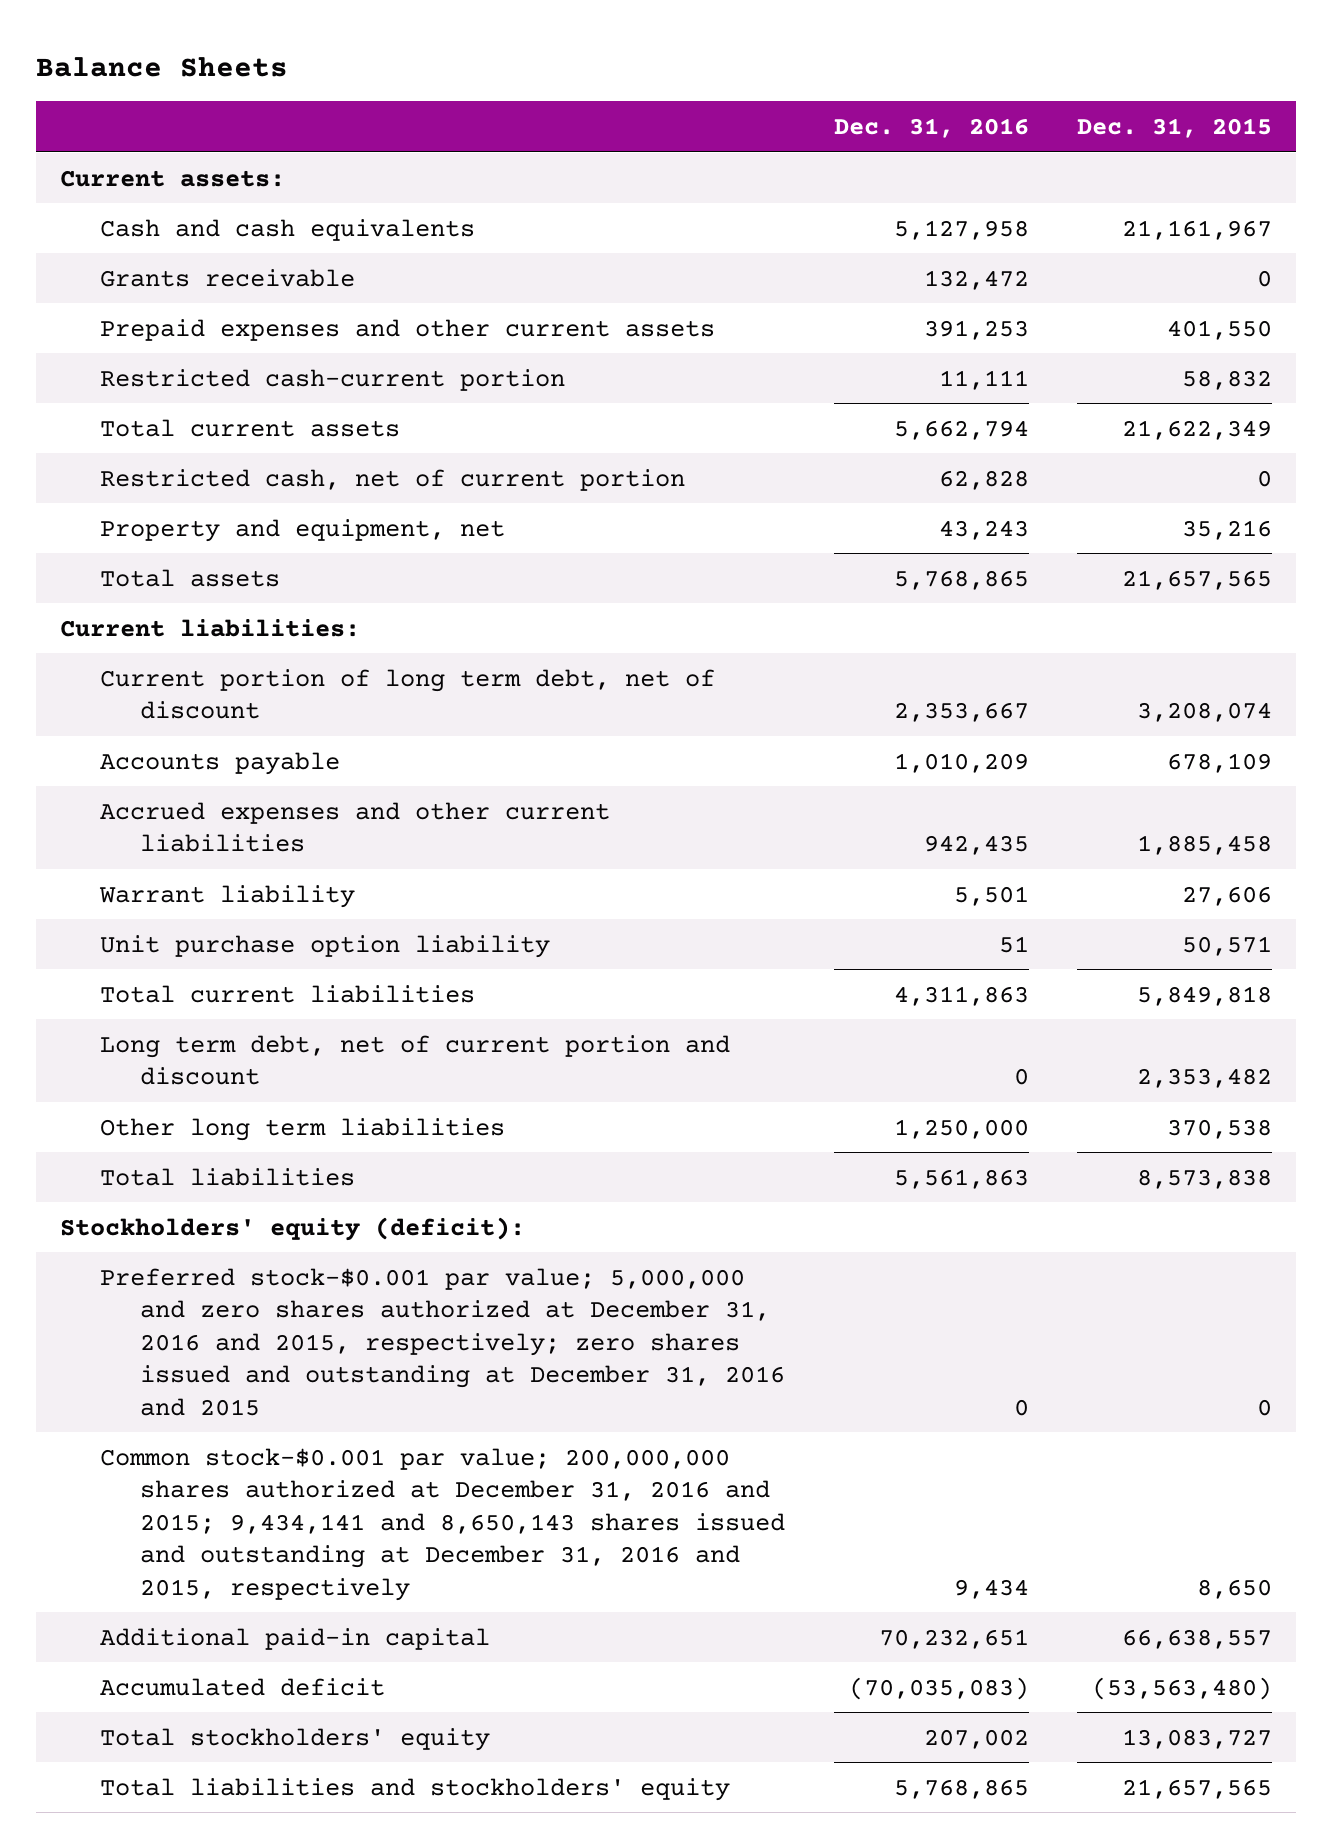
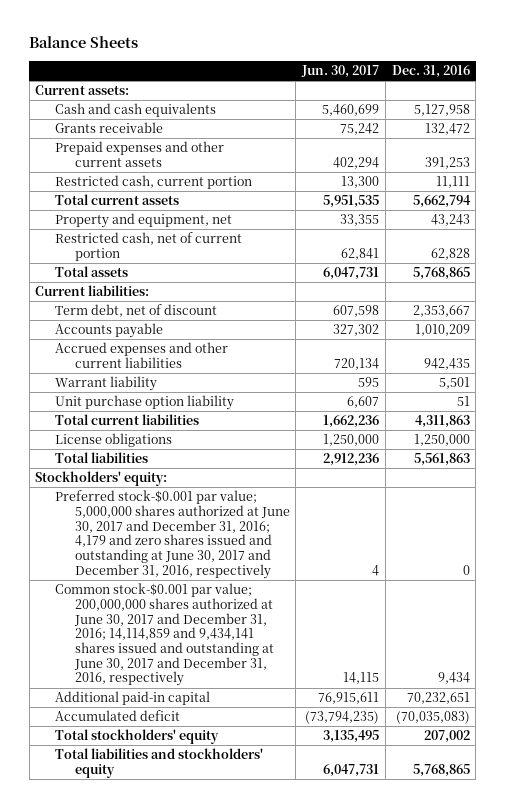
[1076,118,1272,139] Dec. 31, 2015 -> none
none -> [301,64,380,78] Jun. 30, 2017
[100,368,566,391] Restricted cash-current portion -> [54,175,252,190] Restricted cash, current portion
[100,468,686,491] Restricted cash, net of current portion -> [54,232,242,261] Restricted cash, net of current portion
[100,668,716,720] Current portion of long term debt, net of discount -> [54,304,217,318] Term debt, net of discount
[100,1034,731,1086] Long term debt, net of current portion and discount -> none
[100,1117,506,1141] Other long term liabilities -> [54,433,172,448] License obligations
[60,1216,526,1241] Stockholders' equity (deficit): -> [35,471,168,487] Stockholders' equity:
[100,1267,786,1416] Preferred stock-$0.001 par value; 5,000,000 and zero shares authorized at December 31, 2016 and 2015, respectively; zero shares issued and outstanding at December 31, 2016 and 2015 -> [54,490,290,579] Preferred stock-$0.001 par value; 5,000,000 shares authorized at June 30, 2017 and December 31, 2016; 4,179 and zero shares issued and outstanding at June 30, 2017 and December 31, 2016, respectively
[100,1447,786,1601] Common stock-$0.001 par value; 200,000,000 shares authorized at December 31, 2016 and 2015; 9,434,141 and 8,650,143 shares issued and outstanding at December 31, 2016 and 2015, respectively -> [54,583,274,687] Common stock-$0.001 par value; 200,000,000 shares authorized at June 30, 2017 and December 31, 2016; 14,114,859 and 9,434,141 shares issued and outstanding at June 30, 2017 and December 31, 2016, respectively

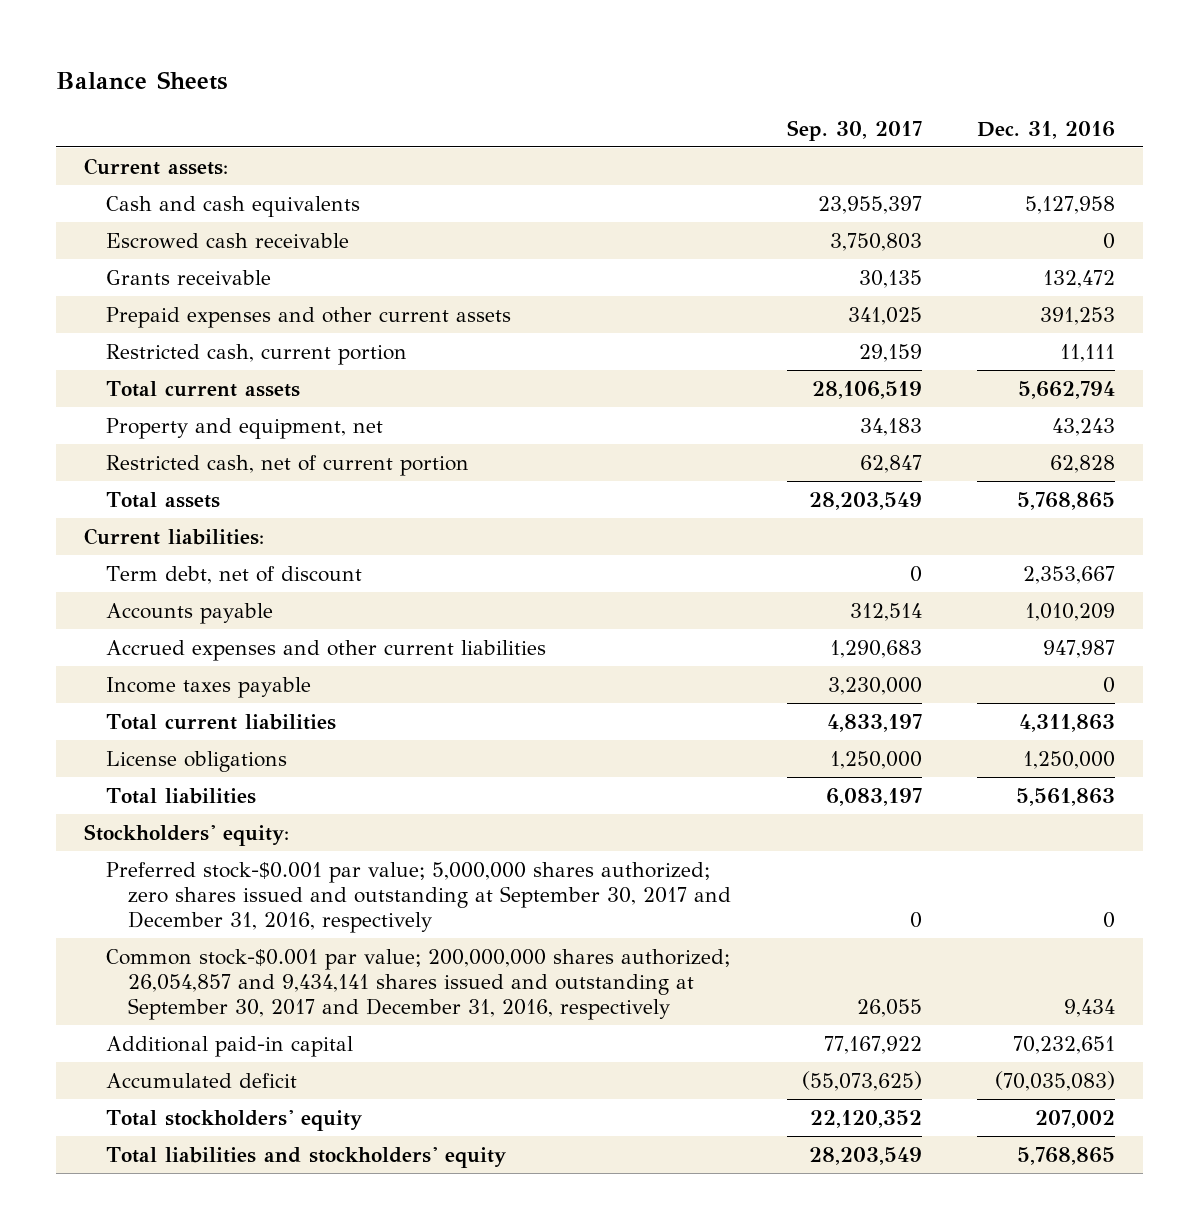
[301,64,380,78] Jun. 30, 2017 -> none
none -> [786,119,922,141] Sep. 30, 2017
none -> [105,232,349,249] Escrowed cash receivable
[54,376,157,392] Warrant liability -> none
[54,395,234,411] Unit purchase option liability -> none
[423,357,470,370] 942,435 -> [1043,639,1116,658] 947,987
none -> [105,676,311,698] Income taxes payable
[54,490,290,579] Preferred stock-$0.001 par value; 5,000,000 shares authorized at June 30, 2017 and December 31, 2016; 4,179 and zero shares issued and outstanding at June 30, 2017 and December 31, 2016, respectively -> [105,861,731,933] Preferred stock-$0.001 par value; 5,000,000 shares authorized; zero shares issued and outstanding at September 30, 2017 and December 31, 2016, respectively
[54,583,274,687] Common stock-$0.001 par value; 200,000,000 shares authorized at June 30, 2017 and December 31, 2016; 14,114,859 and 9,434,141 shares issued and outstanding at June 30, 2017 and December 31, 2016, respectively -> [105,948,730,1020] Common stock-$0.001 par value; 200,000,000 shares authorized; 26,054,857 and 9,434,141 shares issued and outstanding at September 30, 2017 and December 31, 2016, respectively

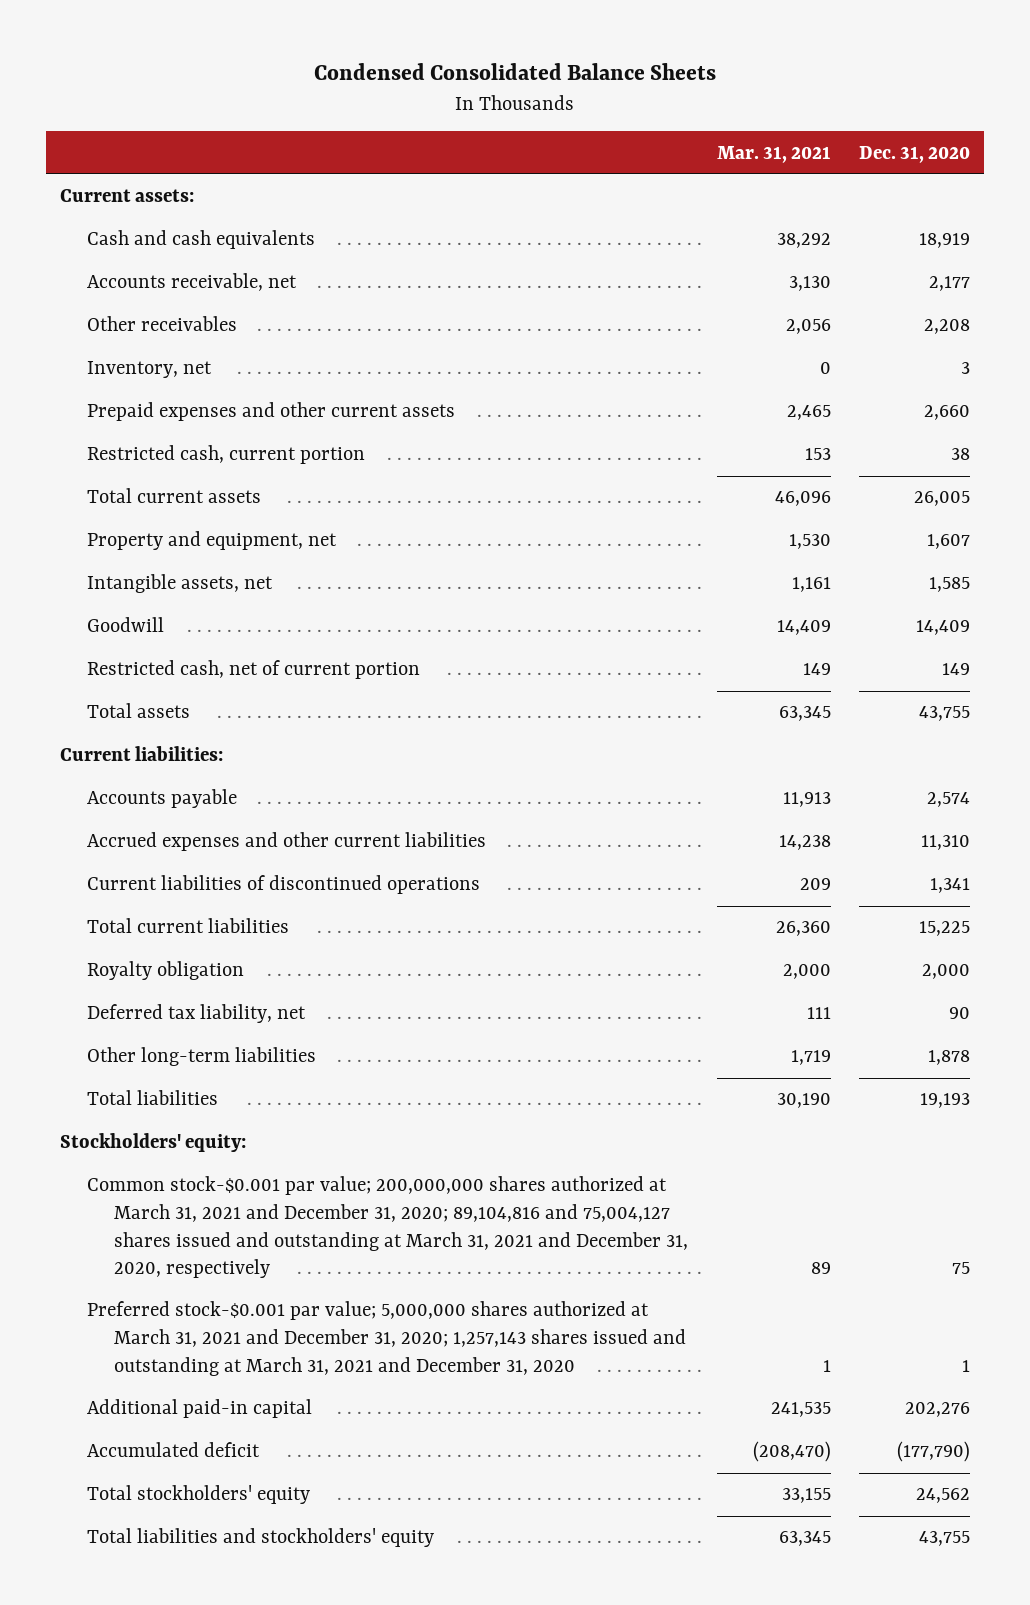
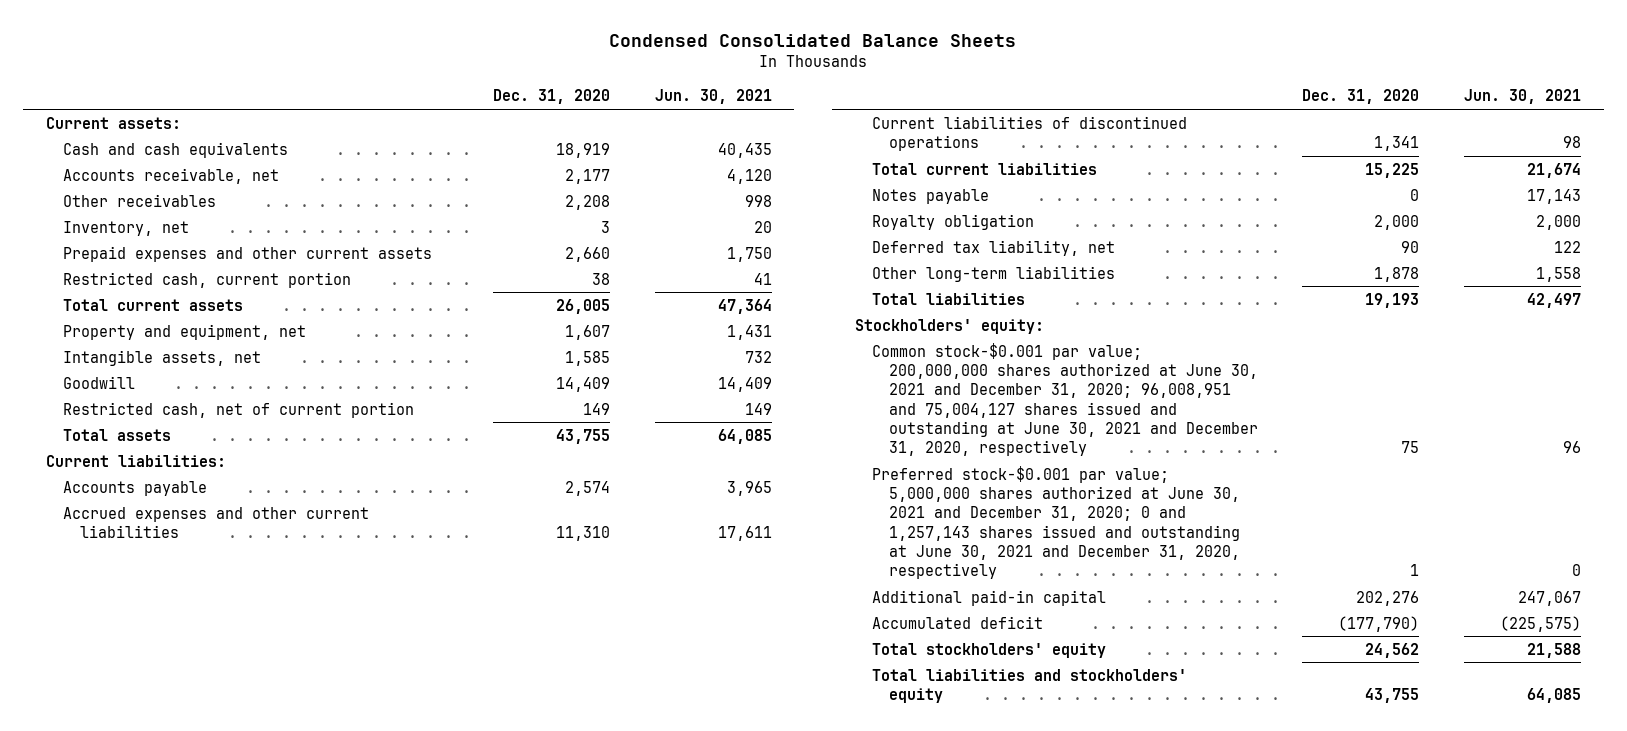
[716,145,831,163] Mar. 31, 2021 -> none
none -> [655,89,773,105] Jun. 30, 2021
none -> [871,188,989,204] Notes payable
[87,1176,689,1279] Common stock-$0.001 par value; 200,000,000 shares authorized at March 31, 2021 and December 31, 2020; 89,104,816 and 75,004,127 shares issued and outstanding at March 31, 2021 and December 31, 2020, respectively -> [871,342,1258,457] Common stock-$0.001 par value; 200,000,000 shares authorized at June 30, 2021 and December 31, 2020; 96,008,951 and 75,004,127 shares issued and outstanding at June 30, 2021 and December 31, 2020, respectively
[87,1301,687,1376] Preferred stock-$0.001 par value; 5,000,000 shares authorized at March 31, 2021 and December 31, 2020; 1,257,143 shares issued and outstanding at March 31, 2021 and December 31, 2020 -> [871,465,1240,580] Preferred stock-$0.001 par value; 5,000,000 shares authorized at June 30, 2021 and December 31, 2020; 0 and 1,257,143 shares issued and outstanding at June 30, 2021 and December 31, 2020, respectively

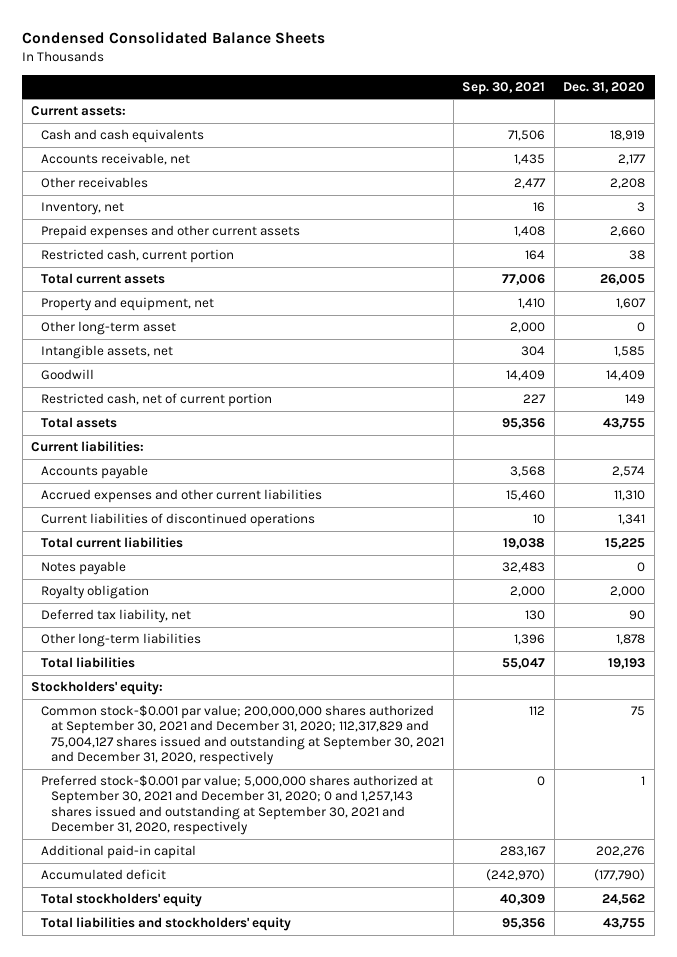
[655,89,773,105] Jun. 30, 2021 -> none
none -> [462,81,546,95] Sep. 30, 2021
none -> [41,320,177,335] Other long-term asset
[871,342,1258,457] Common stock-$0.001 par value; 200,000,000 shares authorized at June 30, 2021 and December 31, 2020; 96,008,951 and 75,004,127 shares issued and outstanding at June 30, 2021 and December 31, 2020, respectively -> [41,704,445,766] Common stock-$0.001 par value; 200,000,000 shares authorized at September 30, 2021 and December 31, 2020; 112,317,829 and 75,004,127 shares issued and outstanding at September 30, 2021 and December 31, 2020, respectively
[871,465,1240,580] Preferred stock-$0.001 par value; 5,000,000 shares authorized at June 30, 2021 and December 31, 2020; 0 and 1,257,143 shares issued and outstanding at June 30, 2021 and December 31, 2020, respectively -> [41,774,434,836] Preferred stock-$0.001 par value; 5,000,000 shares authorized at September 30, 2021 and December 31, 2020; 0 and 1,257,143 shares issued and outstanding at September 30, 2021 and December 31, 2020, respectively

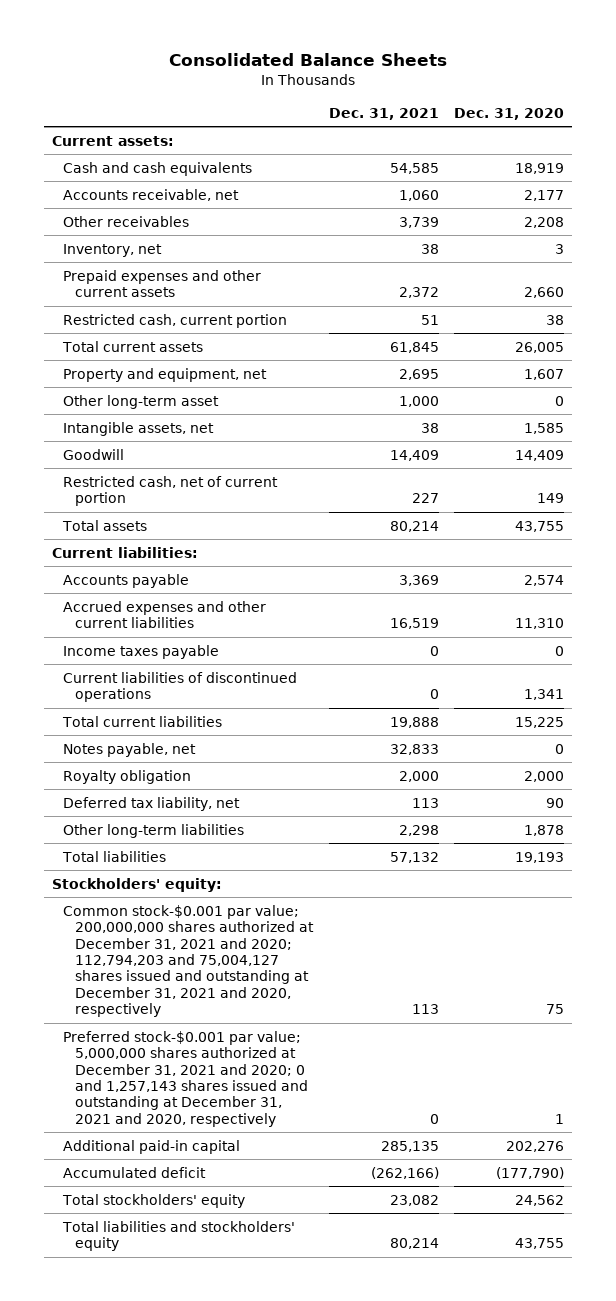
[22,31,326,45] Condensed Consolidated Balance Sheets -> [169,52,448,66] Consolidated Balance Sheets
[462,81,546,95] Sep. 30, 2021 -> none
none -> [328,107,439,120] Dec. 31, 2021
none -> [63,644,220,659] Income taxes payable
[41,560,127,575] Notes payable -> [63,742,197,757] Notes payable, net
[41,704,445,766] Common stock-$0.001 par value; 200,000,000 shares authorized at September 30, 2021 and December 31, 2020; 112,317,829 and 75,004,127 shares issued and outstanding at September 30, 2021 and December 31, 2020, respectively -> [63,904,315,1018] Common stock-$0.001 par value; 200,000,000 shares authorized at December 31, 2021 and 2020; 112,794,203 and 75,004,127 shares issued and outstanding at December 31, 2021 and 2020, respectively
[41,774,434,836] Preferred stock-$0.001 par value; 5,000,000 shares authorized at September 30, 2021 and December 31, 2020; 0 and 1,257,143 shares issued and outstanding at September 30, 2021 and December 31, 2020, respectively -> [63,1030,309,1127] Preferred stock-$0.001 par value; 5,000,000 shares authorized at December 31, 2021 and 2020; 0 and 1,257,143 shares issued and outstanding at December 31, 2021 and 2020, respectively

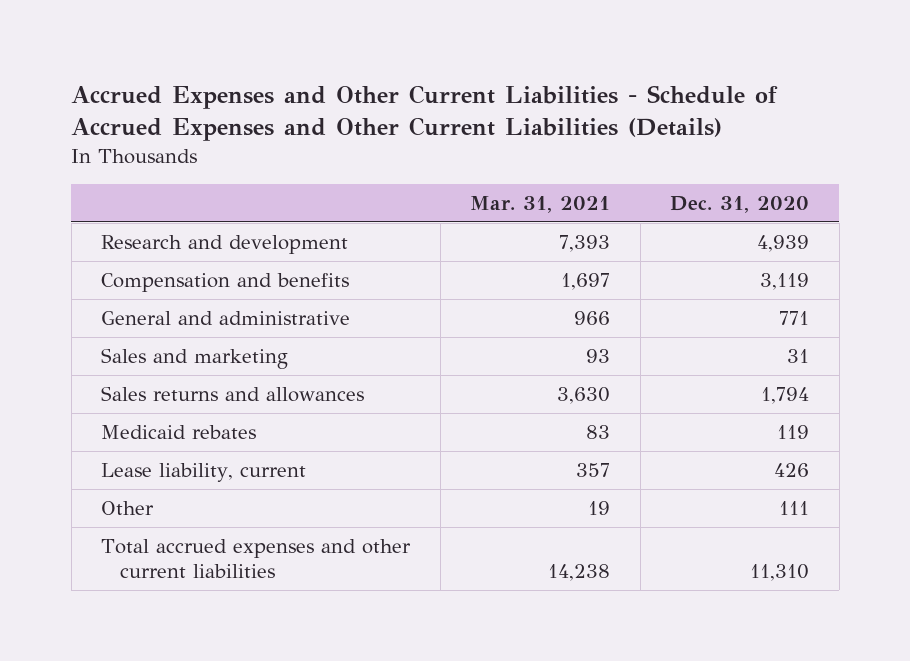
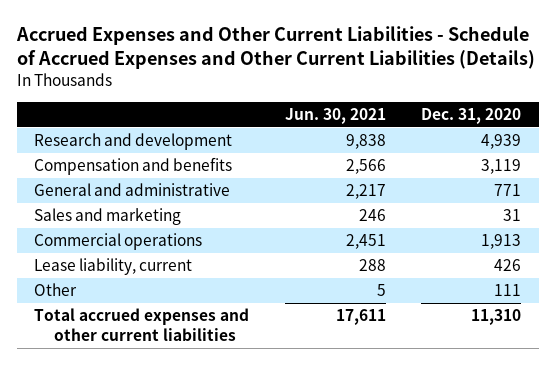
[470,196,611,214] Mar. 31, 2021 -> none
none -> [284,107,386,124] Jun. 30, 2021
[101,386,365,403] Sales returns and allowances -> none
[101,425,257,440] Medicaid rebates -> none
none -> [34,233,203,251] Commercial operations

